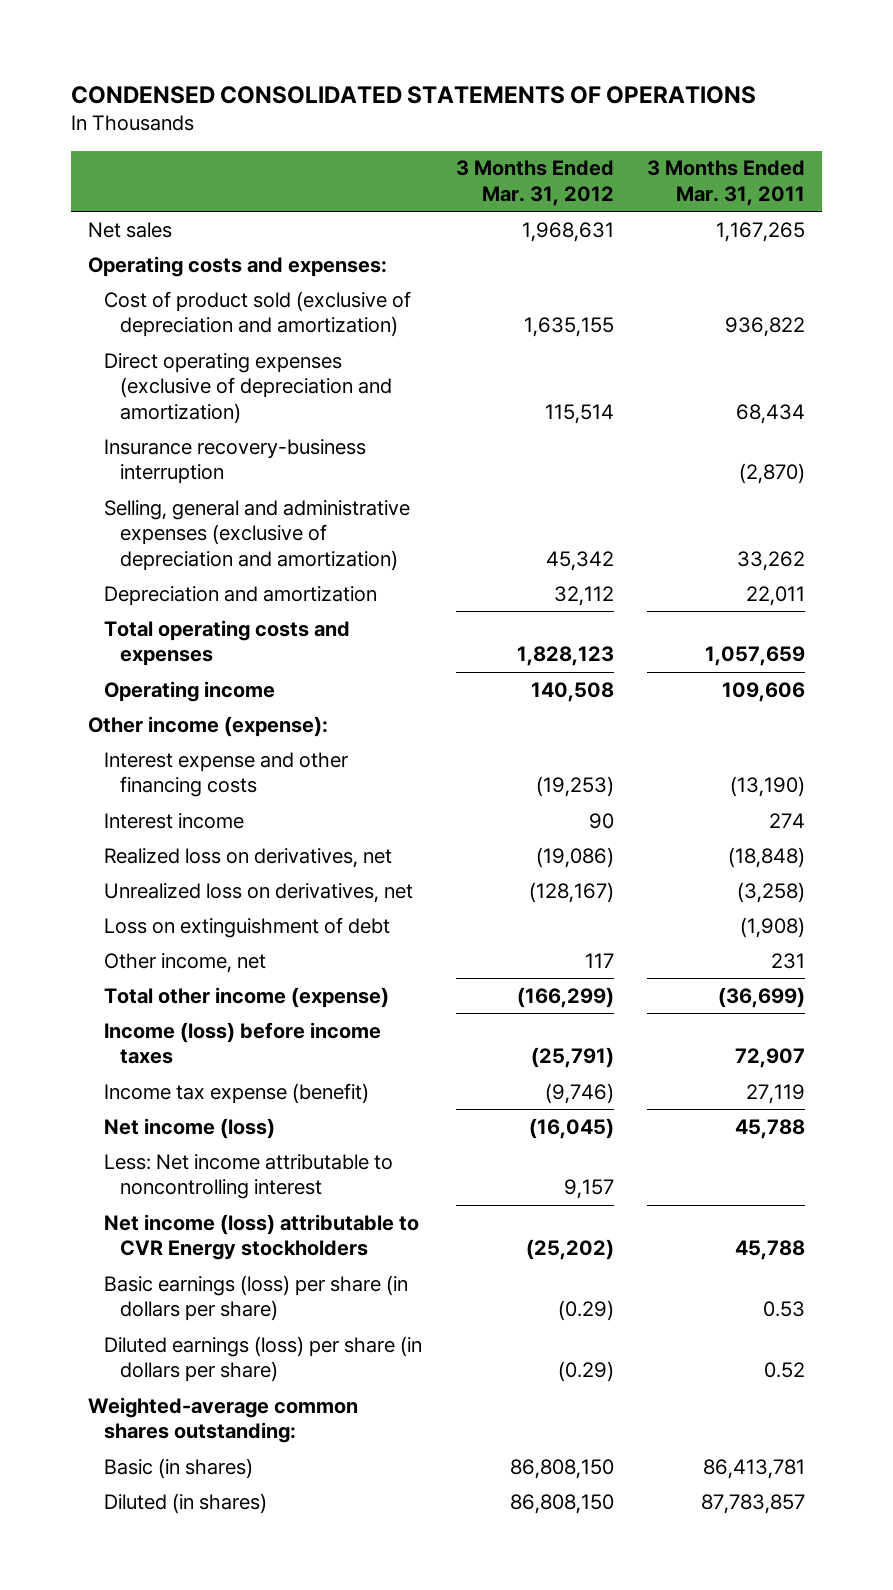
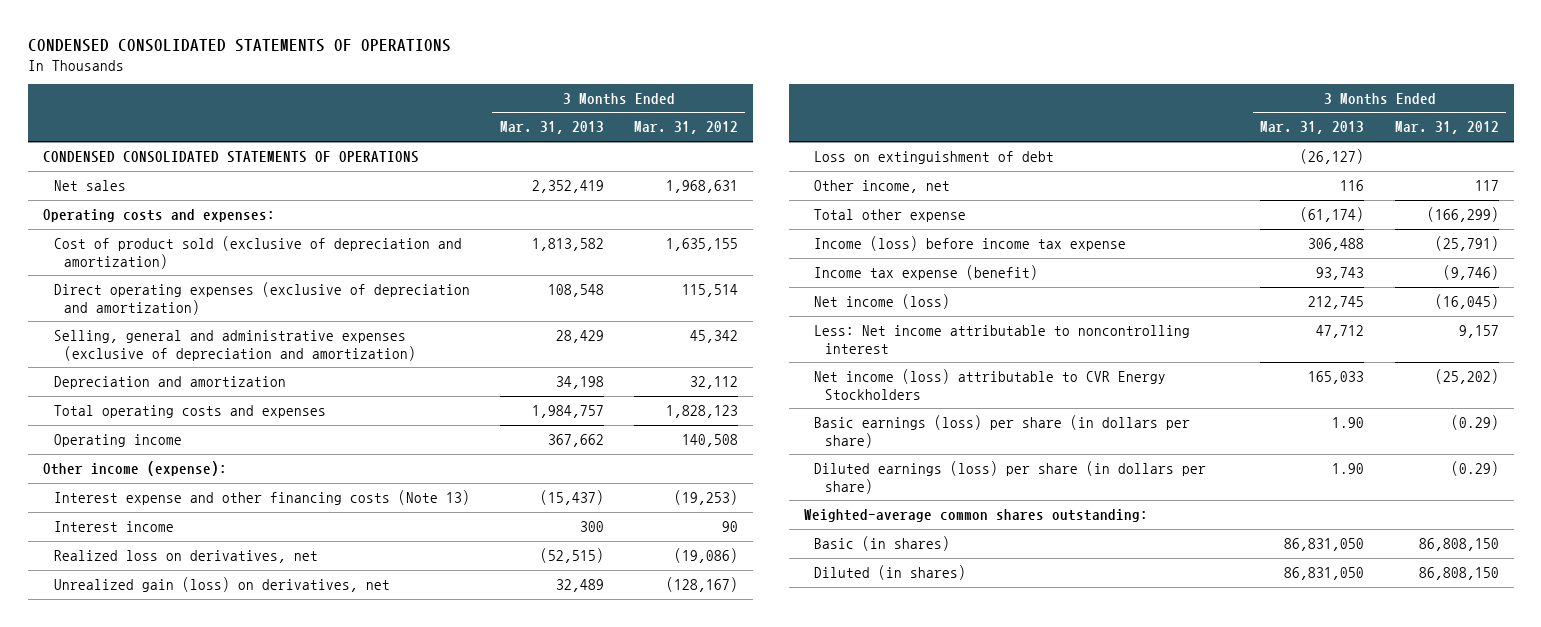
[647,160,806,207] 3 Months Ended Mar. 31, 2011 -> none
none -> [499,121,604,135] Mar. 31, 2013
none -> [42,150,419,163] CONDENSED CONSOLIDATED STATEMENTS OF OPERATIONS
[103,438,366,485] Insurance recovery-business interruption -> none
[103,751,348,798] Interest expense and other financing costs -> [53,489,470,505] Interest expense and other financing costs (Note 13)
[103,882,413,903] Unrealized loss on derivatives, net -> [53,576,390,592] Unrealized gain (loss) on derivatives, net
[103,986,389,1008] Total other income (expense) -> [814,208,967,222] Total other expense
[103,1021,381,1065] Income (loss) before income taxes -> [814,235,1127,251] Income (loss) before income tax expense
[103,1213,419,1261] Net income (loss) attributable to CVR Energy stockholders -> [814,368,1167,400] Net income (loss) attributable to CVR Energy Stockholders

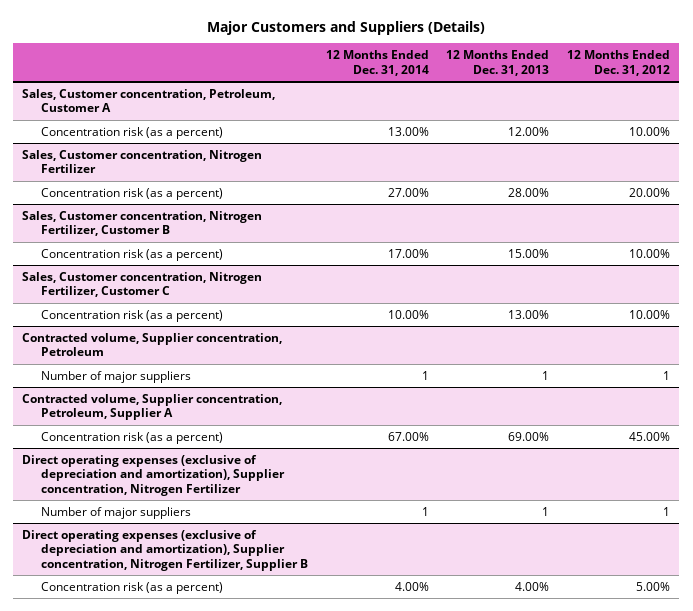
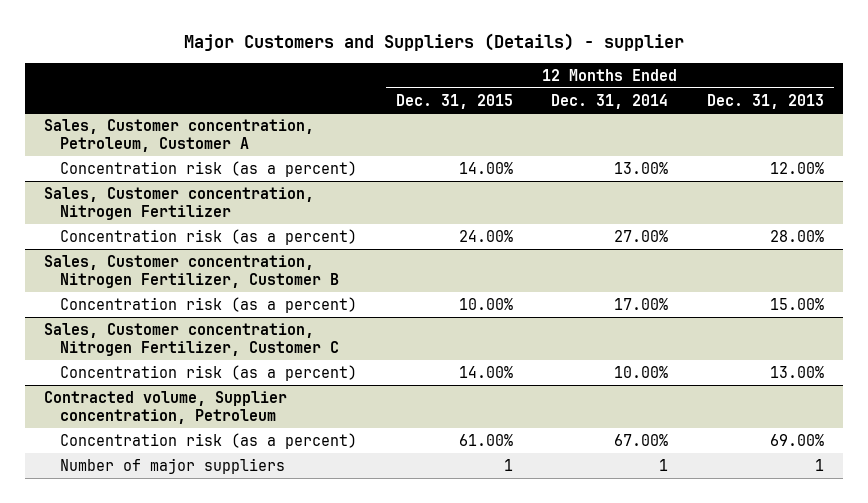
[207,20,486,35] Major Customers and Suppliers (Details) -> [184,33,685,52] Major Customers and Suppliers (Details) - supplier
[567,50,671,76] 12 Months Ended Dec. 31, 2012 -> none
none -> [395,93,513,109] Dec. 31, 2015
[40,370,191,383] Number of major suppliers -> none
[22,393,283,421] Contracted volume, Supplier concentration, Petroleum, Supplier A -> none
[22,454,285,497] Direct operating expenses (exclusive of depreciation and amortization), Supplier concentration, Nitrogen Fertilizer -> none
[22,529,308,572] Direct operating expenses (exclusive of depreciation and amortization), Supplier concentration, Nitrogen Fertilizer, Supplier B -> none
[40,581,223,594] Concentration risk (as a percent) -> none

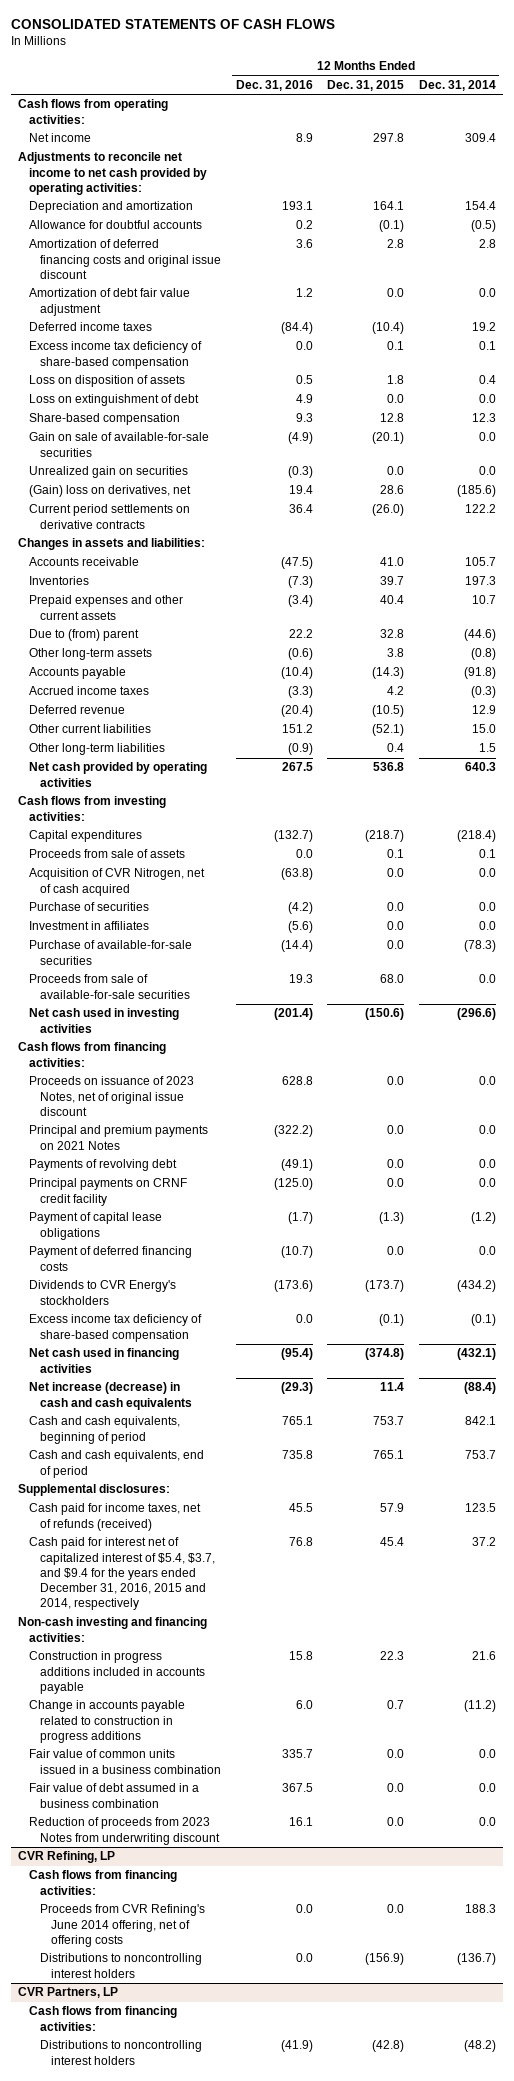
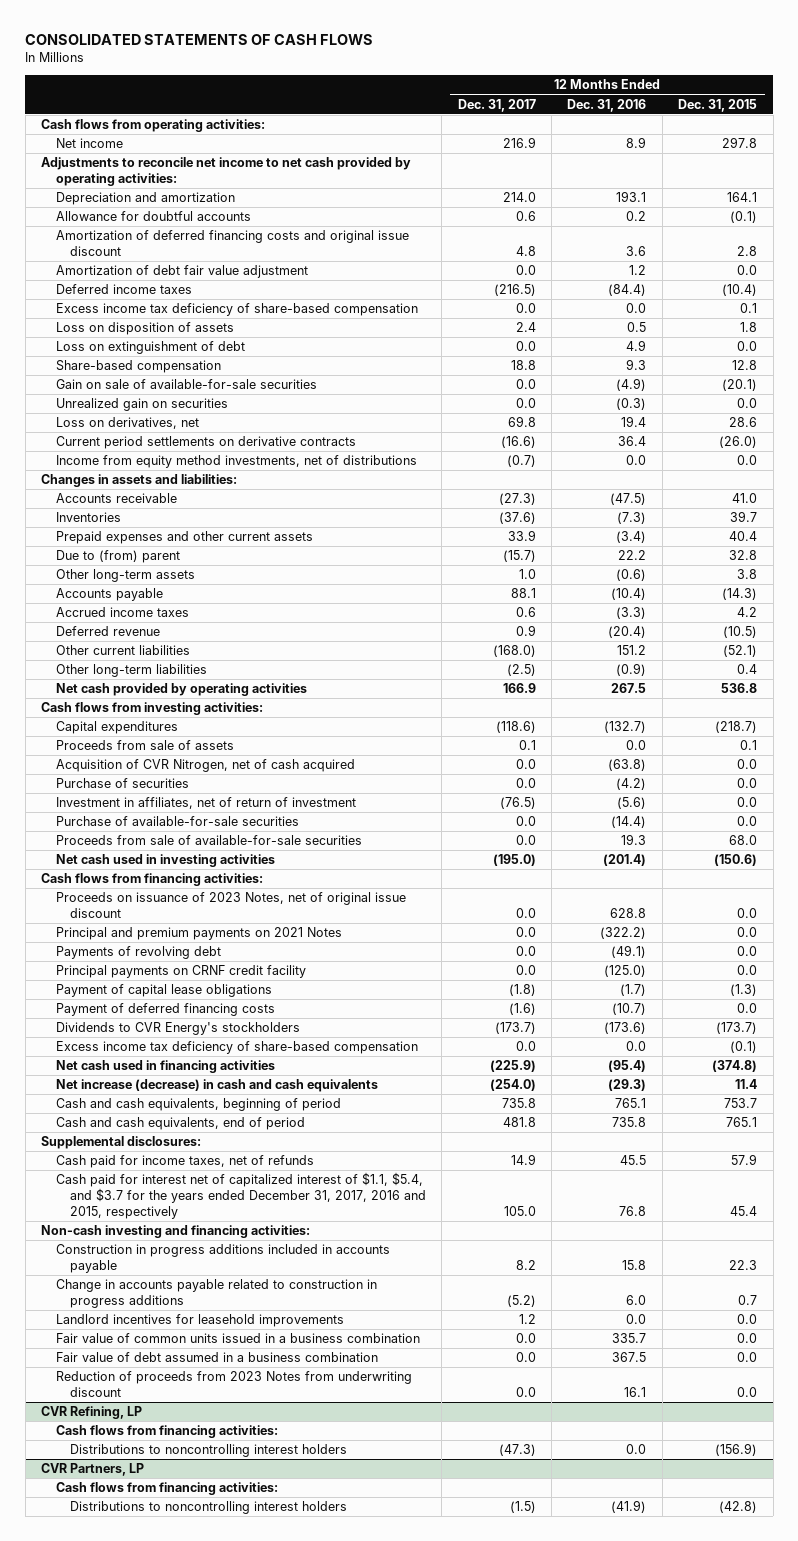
[418,79,496,91] Dec. 31, 2014 -> none
none -> [457,98,536,112] Dec. 31, 2017
[28,485,191,498] (Gain) loss on derivatives, net -> [55,417,199,430] Loss on derivatives, net
none -> [55,455,417,469] Income from equity method investments, net of distributions
[28,921,149,931] Investment in affiliates -> [55,797,356,810] Investment in affiliates, net of return of investment
[28,1503,201,1531] Cash paid for income taxes, net of refunds (received) -> [55,1155,314,1169] Cash paid for income taxes, net of refunds
[28,1537,216,1611] Cash paid for interest net of capitalized interest of $5.4, $3.7, and $9.4 for the years ended December 31, 2016, 2015 and 2014, respectively -> [55,1172,426,1220] Cash paid for interest net of capitalized interest of $1.1, $5.4, and $3.7 for the years ended December 31, 2017, 2016 and 2015, respectively
none -> [55,1314,344,1328] Landlord incentives for leasehold improvements
[40,1904,206,1947] Proceeds from CVR Refining's June 2014 offering, net of offering costs -> none

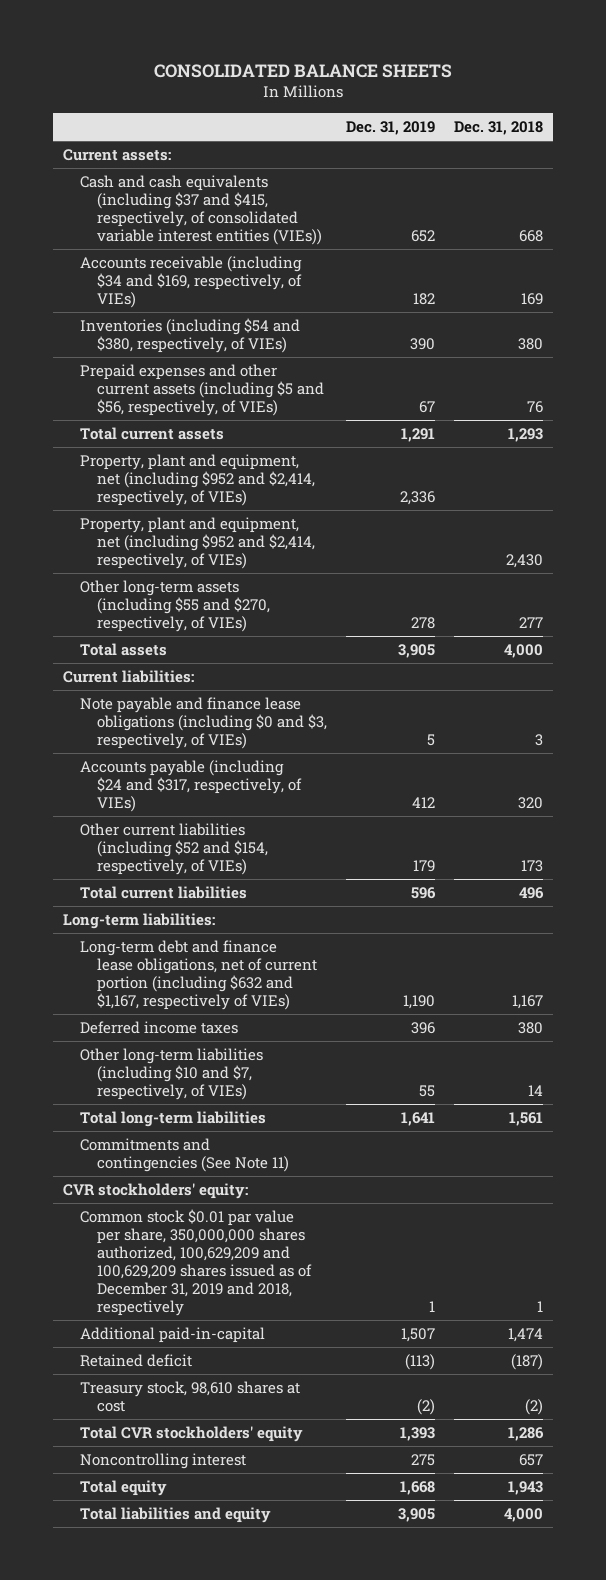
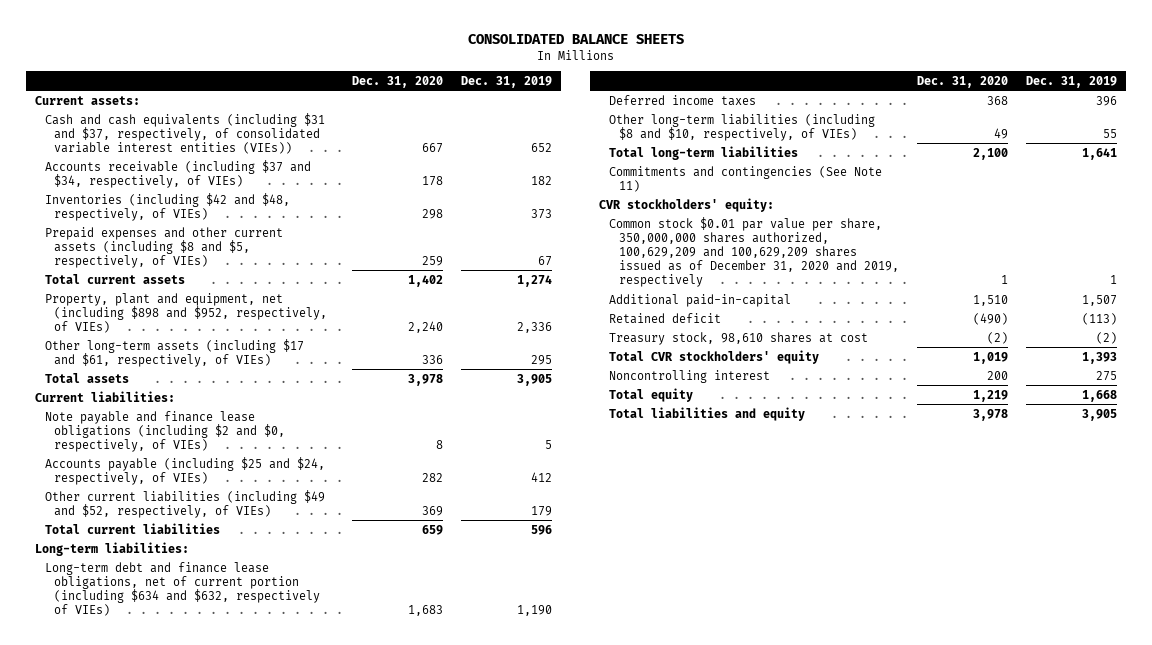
[454,120,544,135] Dec. 31, 2018 -> none
none -> [352,76,444,89] Dec. 31, 2020
[80,517,316,570] Property, plant and equipment, net (including $952 and $2,414, respectively, of VIEs) -> none
[80,175,323,246] Cash and cash equivalents (including $37 and $415, respectively, of consolidated variable interest entities (VIEs)) -> [44,112,325,154] Cash and cash equivalents (including $31 and $37, respectively, of consolidated variable interest entities (VIEs))
[80,256,303,309] Accounts receivable (including $34 and $169, respectively, of VIEs) -> [44,159,311,188] Accounts receivable (including $37 and $34, respectively, of VIEs)
[80,318,301,354] Inventories (including $54 and $380, respectively, of VIEs) -> [44,192,290,221] Inventories (including $42 and $48, respectively, of VIEs)
[410,338,436,351] 390 -> [531,208,553,219] 373
[80,364,325,417] Prepaid expenses and other current assets (including $5 and $56, respectively, of VIEs) -> [44,226,283,268] Prepaid expenses and other current assets (including $8 and $5, respectively, of VIEs)
[401,428,436,443] 1,291 -> [517,274,553,287] 1,274
[80,454,316,507] Property, plant and equipment, net (including $952 and $2,414, respectively, of VIEs) -> [44,292,328,333] Property, plant and equipment, net (including $898 and $952, respectively, of VIEs)
[80,580,271,633] Other long-term assets (including $55 and $270, respectively, of VIEs) -> [44,338,304,367] Other long-term assets (including $17 and $61, respectively, of VIEs)
[411,617,436,630] 278 -> [531,354,553,365] 295
[80,697,328,750] Note payable and finance lease obligations (including $0 and $3, respectively, of VIEs) -> [44,410,286,452] Note payable and finance lease obligations (including $2 and $0, respectively, of VIEs)
[80,760,303,813] Accounts payable (including $24 and $317, respectively, of VIEs) -> [44,456,325,485] Accounts payable (including $25 and $24, respectively, of VIEs)
[80,823,269,876] Other current liabilities (including $52 and $154, respectively, of VIEs) -> [44,489,325,518] Other current liabilities (including $49 and $52, respectively, of VIEs)
[80,940,318,1011] Long-term debt and finance lease obligations, net of current portion (including $632 and $1,167, respectively of VIEs) -> [44,561,321,616] Long-term debt and finance lease obligations, net of current portion (including $634 and $632, respectively of VIEs)
[80,1048,264,1101] Other long-term liabilities (including $10 and $7, respectively, of VIEs) -> [609,113,876,141] Other long-term liabilities (including $8 and $10, respectively, of VIEs)
[80,1209,313,1317] Common stock $0.01 par value per share, 350,000,000 shares authorized, 100,629,209 and 100,629,209 shares issued as of December 31, 2019 and 2018, respectively -> [609,216,899,288] Common stock $0.01 par value per share, 350,000,000 shares authorized, 100,629,209 and 100,629,209 shares issued as of December 31, 2020 and 2019, respectively

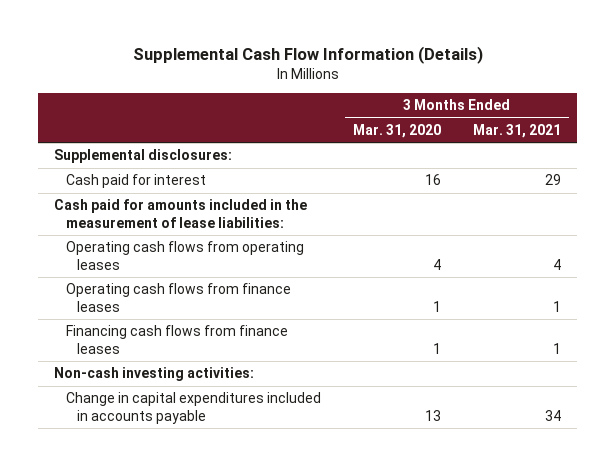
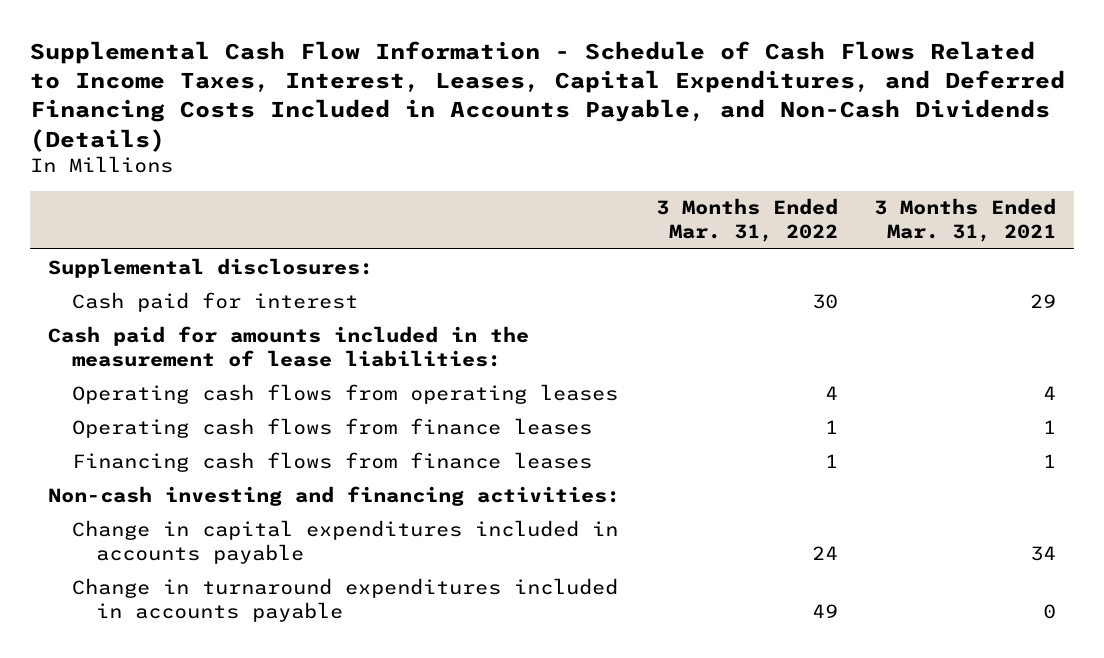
[132,45,483,64] Supplemental Cash Flow Information (Details) -> [29,40,1065,152] Supplemental Cash Flow Information - Schedule of Cash Flows Related to Income Taxes, Interest, Leases, Capital Expenditures, and Deferred Financing Costs Included in Accounts Payable, and Non-Cash Dividends (Details)
[352,124,441,139] Mar. 31, 2020 -> none
none -> [655,198,838,243] 3 Months Ended Mar. 31, 2022
[53,367,254,382] Non-cash investing activities: -> [47,485,620,506] Non-cash investing and financing activities:
none -> [72,577,619,622] Change in turnaround expenditures included in accounts payable

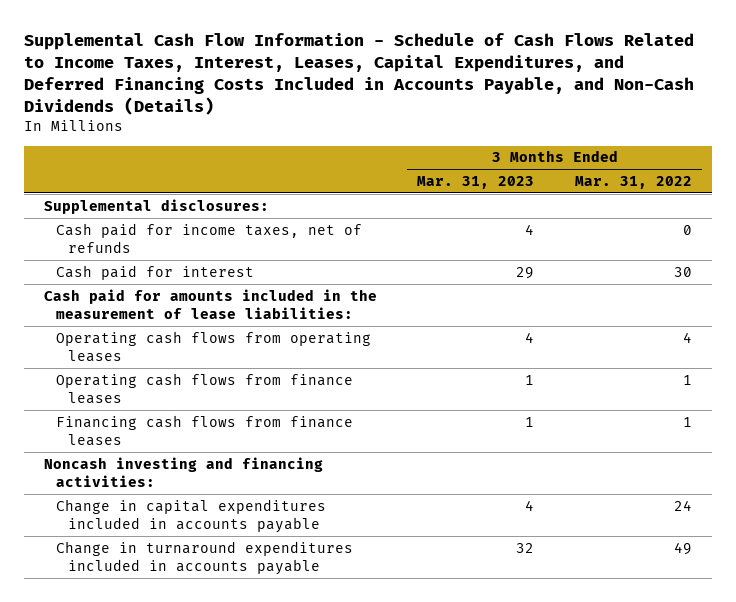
[873,198,1056,243] 3 Months Ended Mar. 31, 2021 -> none
none -> [417,175,535,189] Mar. 31, 2023
none -> [56,222,363,253] Cash paid for income taxes, net of refunds
[47,485,620,506] Non-cash investing and financing activities: -> [44,456,324,487] Noncash investing and financing activities:

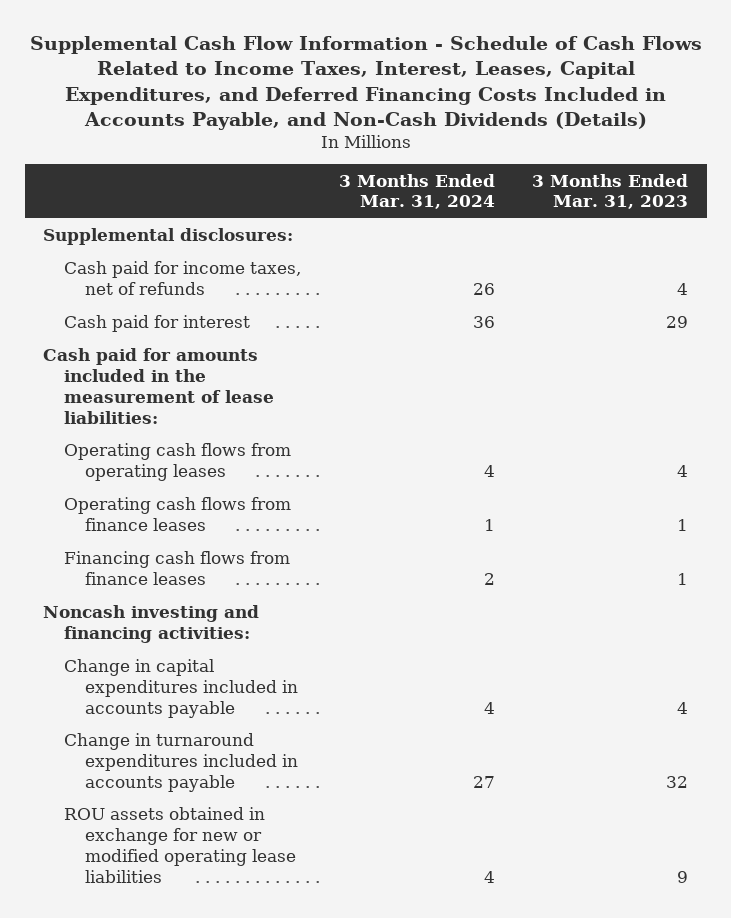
[574,175,692,189] Mar. 31, 2022 -> none
none -> [338,173,495,210] 3 Months Ended Mar. 31, 2024
none -> [64,807,297,883] ROU assets obtained in exchange for new or modified operating lease liabilities

